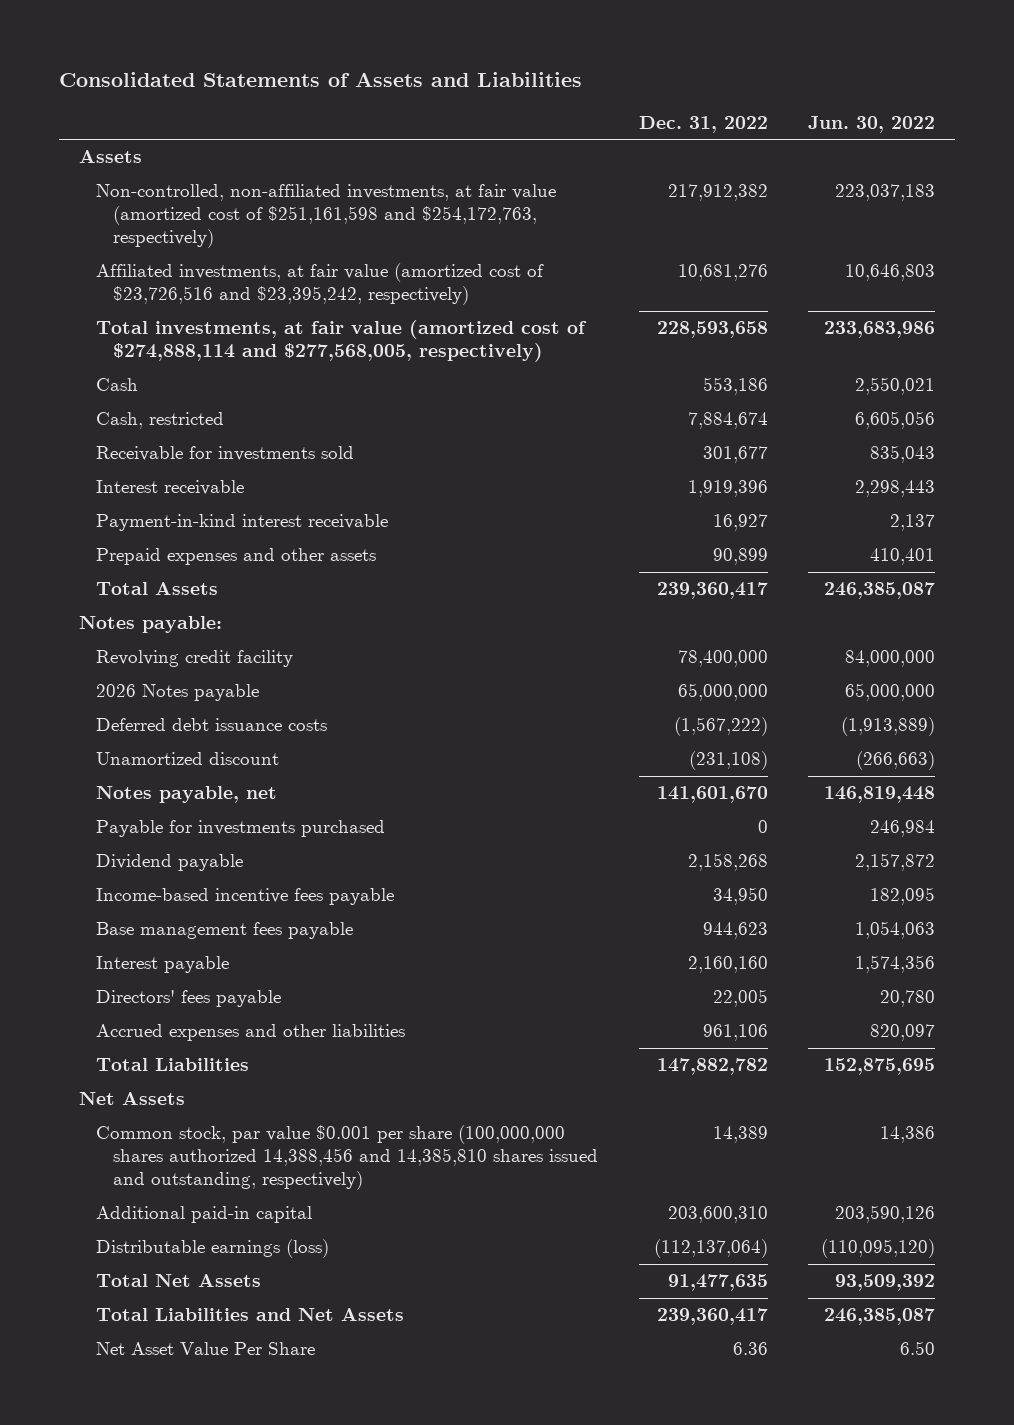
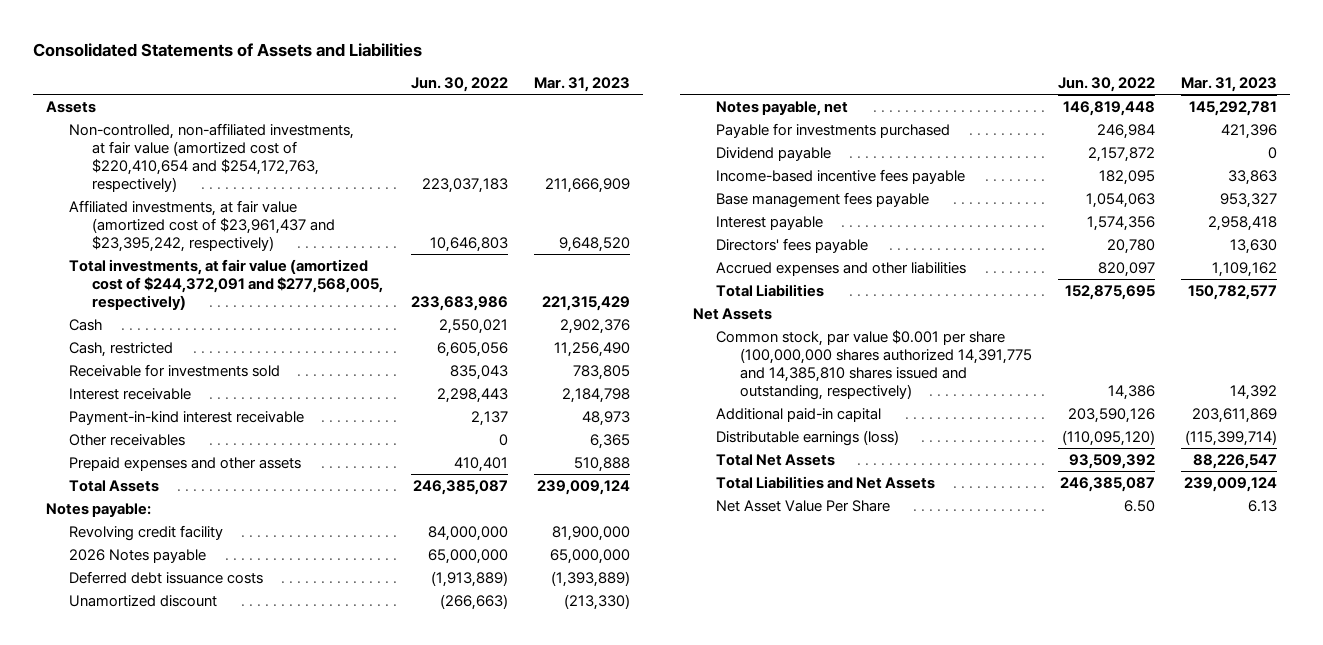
[638,115,768,133] Dec. 31, 2022 -> none
none -> [533,76,630,92] Mar. 31, 2023
[96,184,557,249] Non-controlled, non-affiliated investments, at fair value (amortized cost of $251,161,598 and $254,172,763, respectively) -> [69,122,355,193] Non-controlled, non-affiliated investments, at fair value (amortized cost of $220,410,654 and $254,172,763, respectively)
[96,263,545,306] Affiliated investments, at fair value (amortized cost of $23,726,516 and $23,395,242, respectively) -> [69,199,336,252] Affiliated investments, at fair value (amortized cost of $23,961,437 and $23,395,242, respectively)
[96,320,588,363] Total investments, at fair value (amortized cost of $274,888,114 and $277,568,005, respectively) -> [69,258,384,310] Total investments, at fair value (amortized cost of $244,372,091 and $277,568,005, respectively)
none -> [69,433,186,446] Other receivables
[96,1125,599,1191] Common stock, par value $0.001 per share (100,000,000 shares authorized 14,388,456 and 14,385,810 shares issued and outstanding, respectively) -> [716,329,1032,401] Common stock, par value $0.001 per share (100,000,000 shares authorized 14,391,775 and 14,385,810 shares issued and outstanding, respectively)

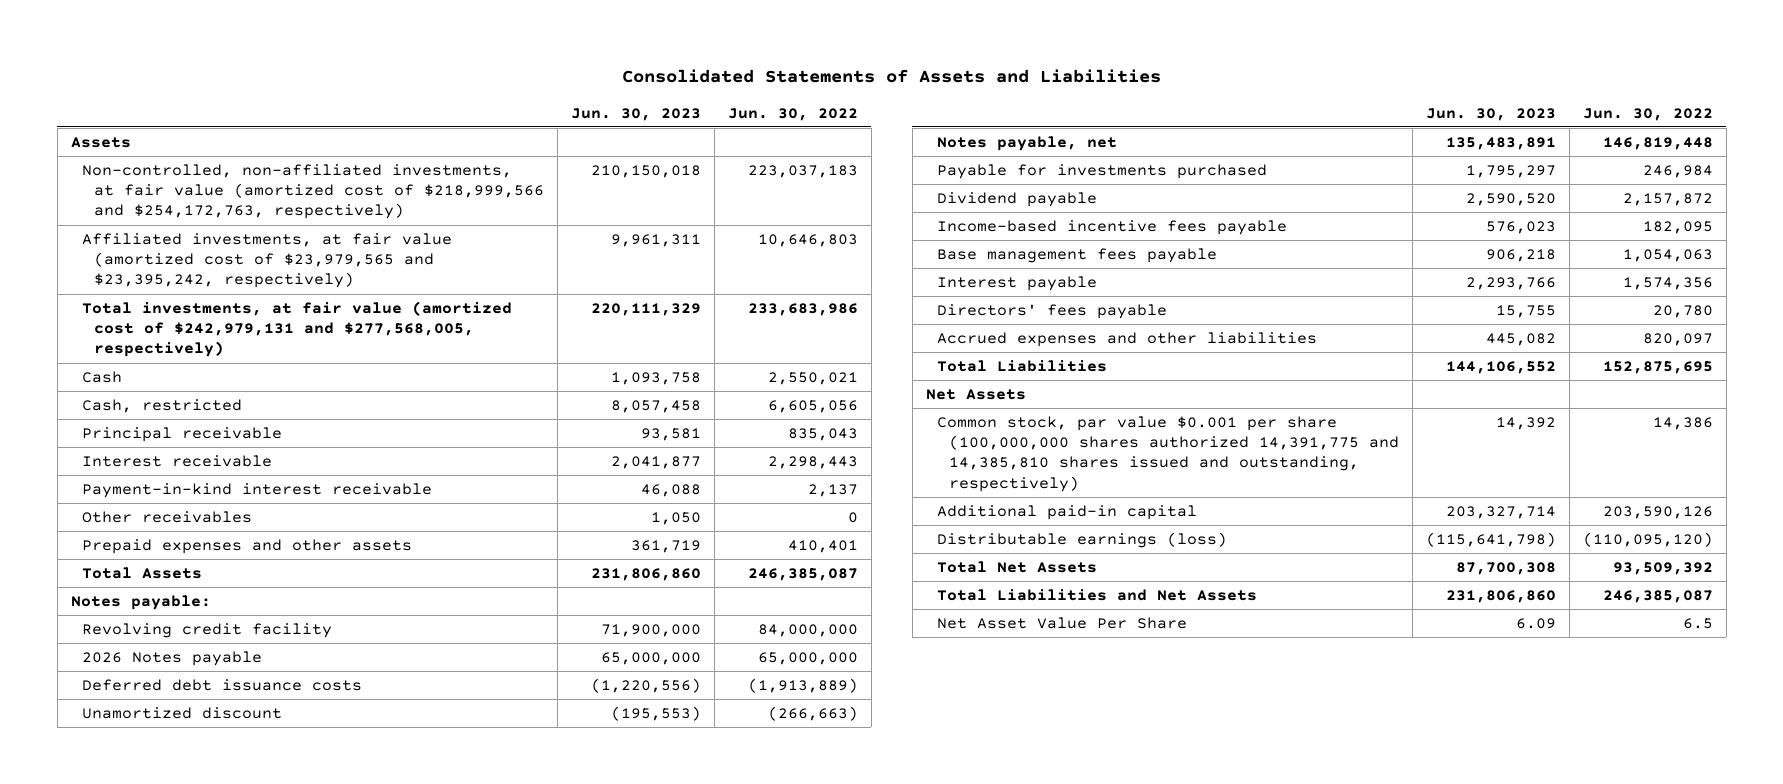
[533,76,630,92] Mar. 31, 2023 -> none
none -> [570,107,701,121] Jun. 30, 2023
[69,122,355,193] Non-controlled, non-affiliated investments, at fair value (amortized cost of $220,410,654 and $254,172,763, respectively) -> [82,163,544,220] Non-controlled, non-affiliated investments, at fair value (amortized cost of $218,999,566 and $254,172,763, respectively)
[69,199,336,252] Affiliated investments, at fair value (amortized cost of $23,961,437 and $23,395,242, respectively) -> [82,232,453,289] Affiliated investments, at fair value (amortized cost of $23,979,565 and $23,395,242, respectively)
[69,258,384,310] Total investments, at fair value (amortized cost of $244,372,091 and $277,568,005, respectively) -> [82,300,513,358] Total investments, at fair value (amortized cost of $242,979,131 and $277,568,005, respectively)
[69,363,281,377] Receivable for investments sold -> [82,426,283,442] Principal receivable
[1123,499,1155,512] 6.50 -> [1682,617,1713,629] 6.5

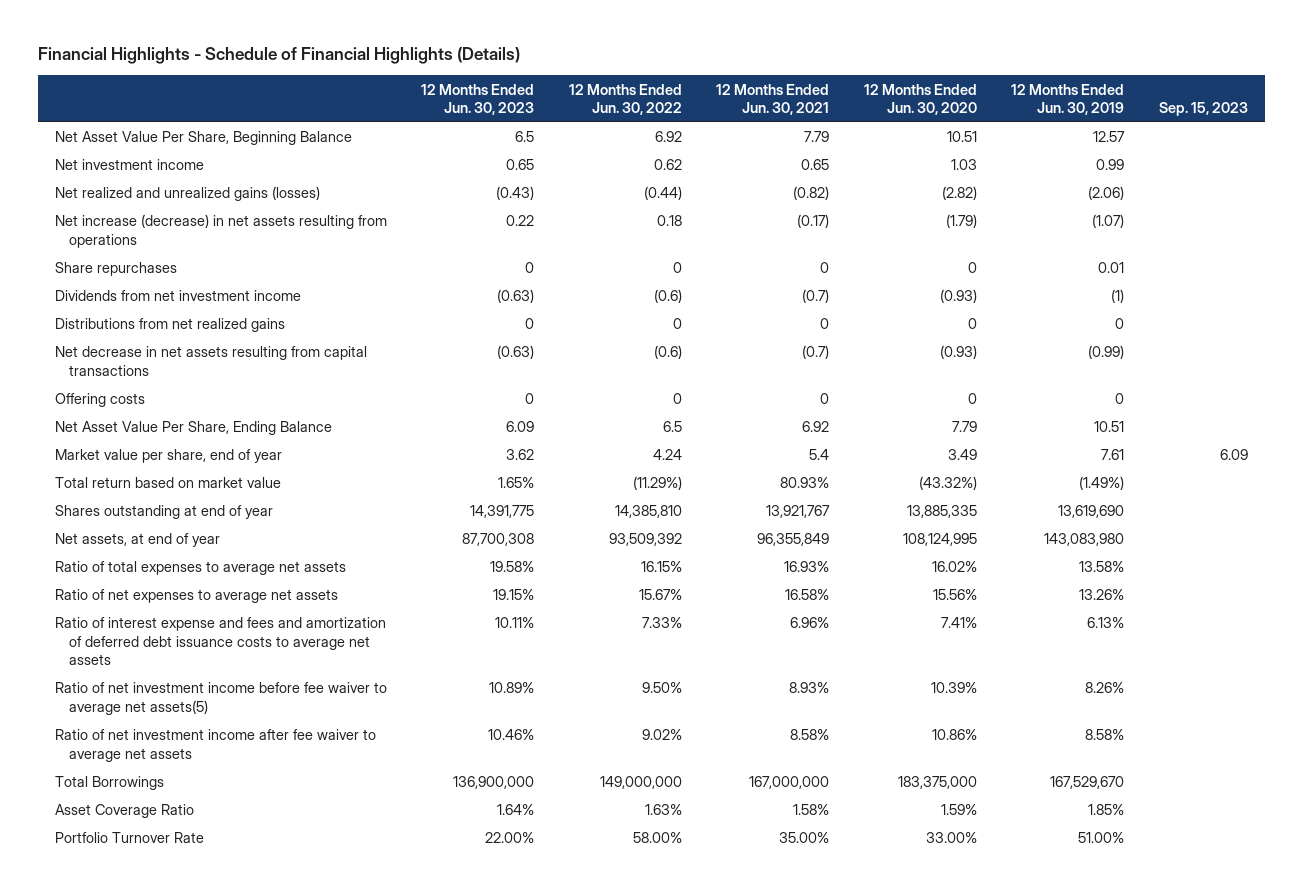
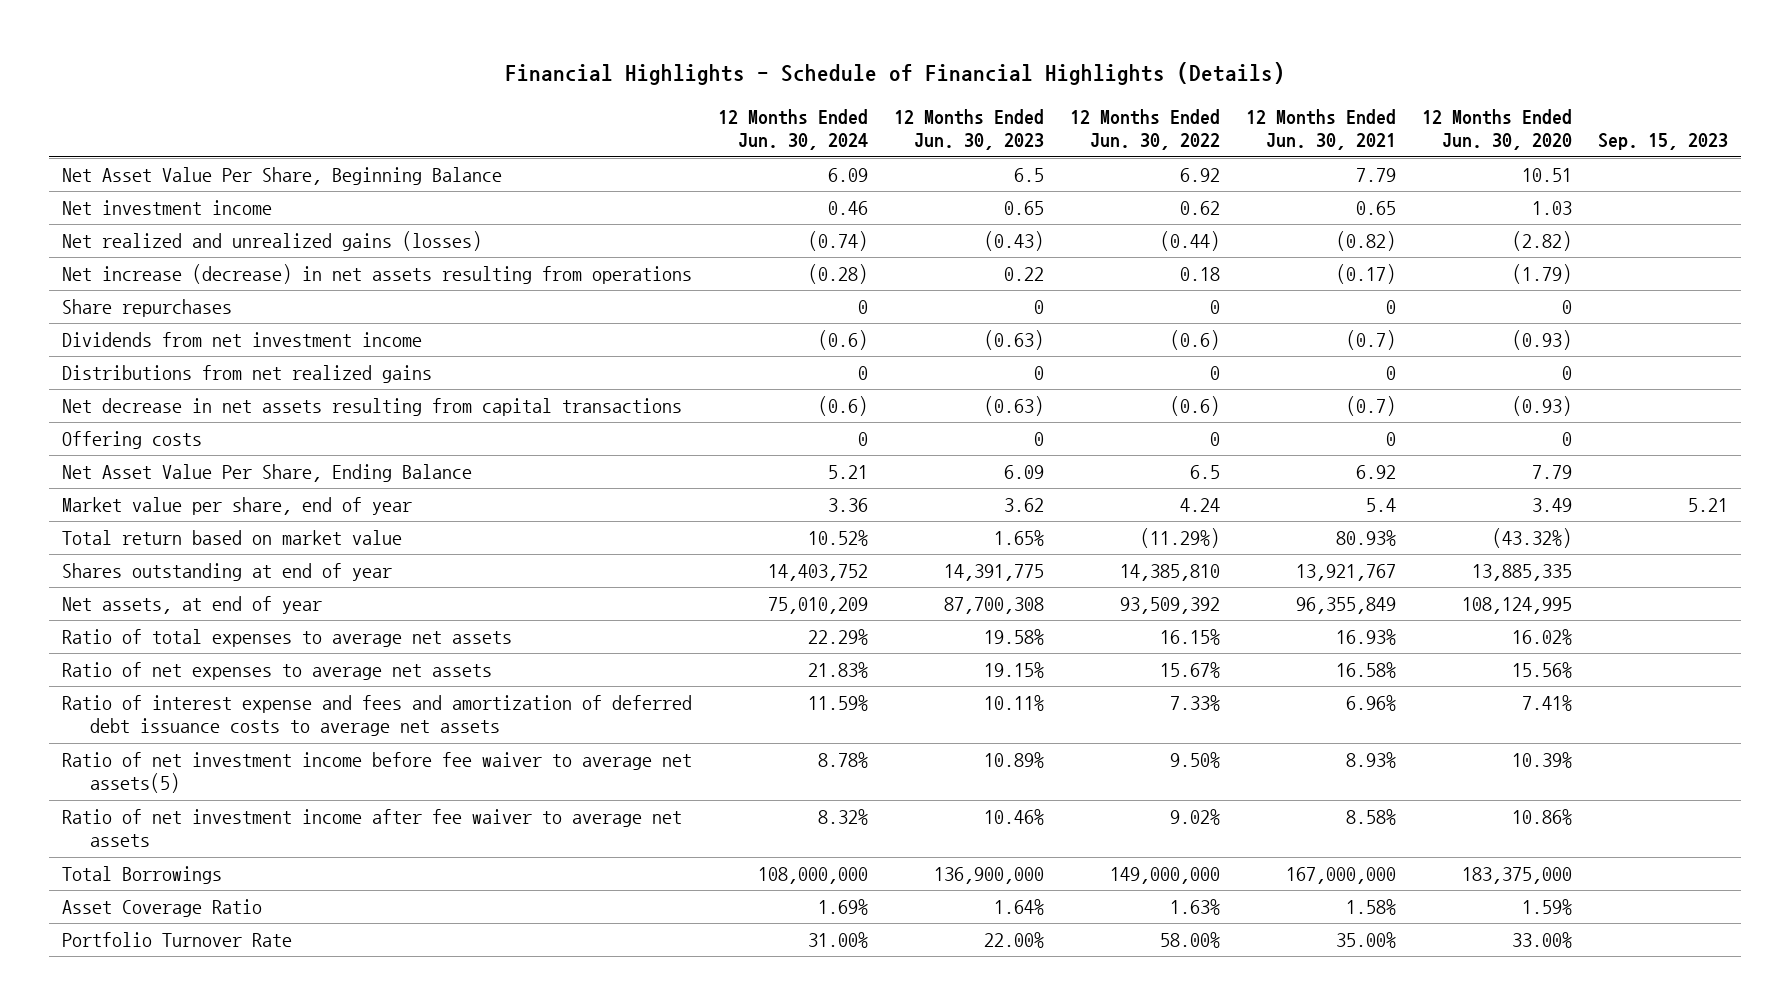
[1011,83,1125,115] 12 Months Ended Jun. 30, 2019 -> none
none -> [717,108,868,151] 12 Months Ended Jun. 30, 2024
[1219,449,1248,461] 6.09 -> [1687,498,1728,513] 5.21

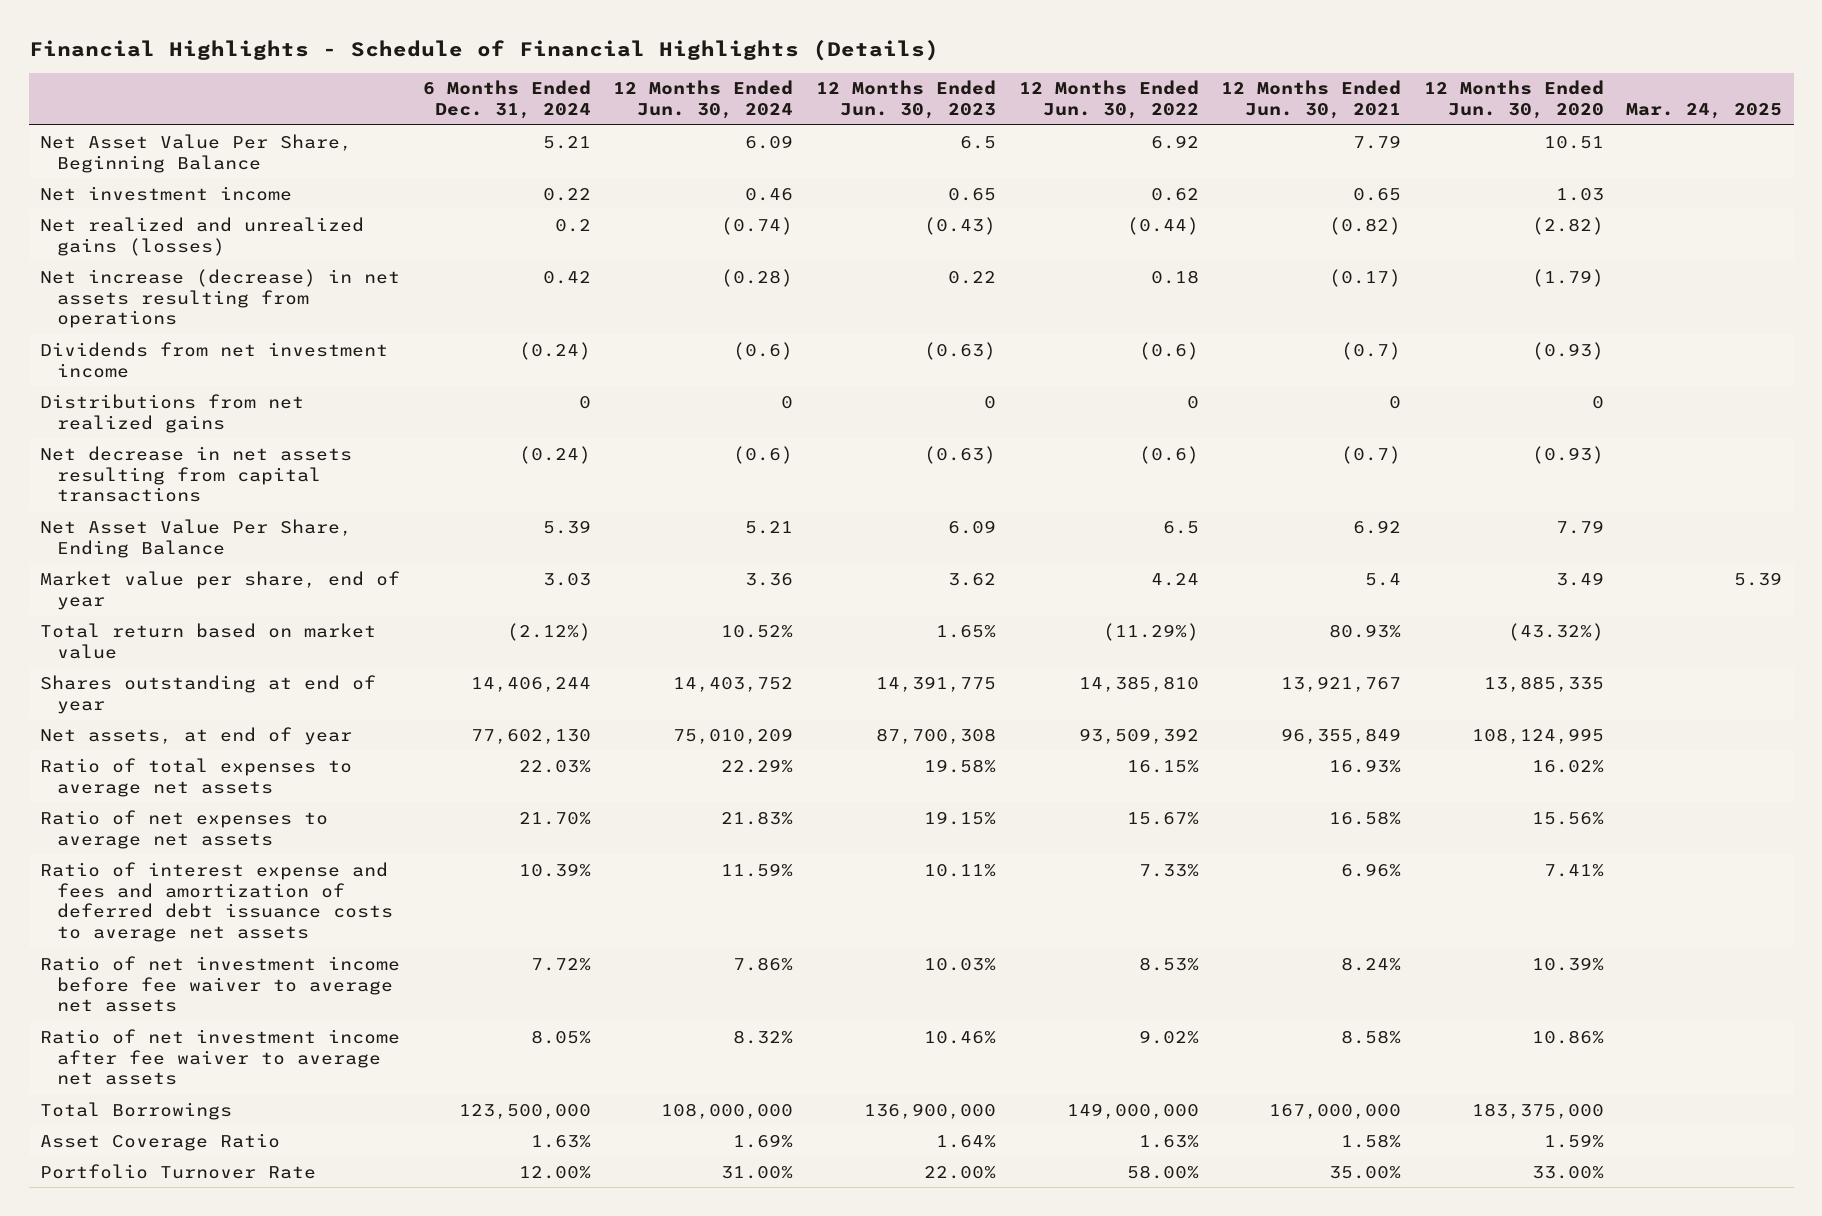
[1597,133,1728,151] Sep. 15, 2023 -> none
none -> [422,80,591,120] 6 Months Ended Dec. 31, 2024
none -> [1626,103,1783,120] Mar. 24, 2025
[61,299,232,318] Share repurchases -> none
[61,431,202,450] Offering costs -> none
[61,752,692,794] Ratio of net investment income before fee waiver to average net assets(5) -> [40,955,401,1013] Ratio of net investment income before fee waiver to average net assets
[817,752,868,769] 8.78% -> [733,956,794,971] 7.86%
[983,752,1044,769] 10.89% -> [923,957,996,971] 10.03%
[1169,752,1220,769] 9.50% -> [1138,956,1199,971] 8.53%
[1345,752,1396,769] 8.93% -> [1341,956,1402,971] 8.24%

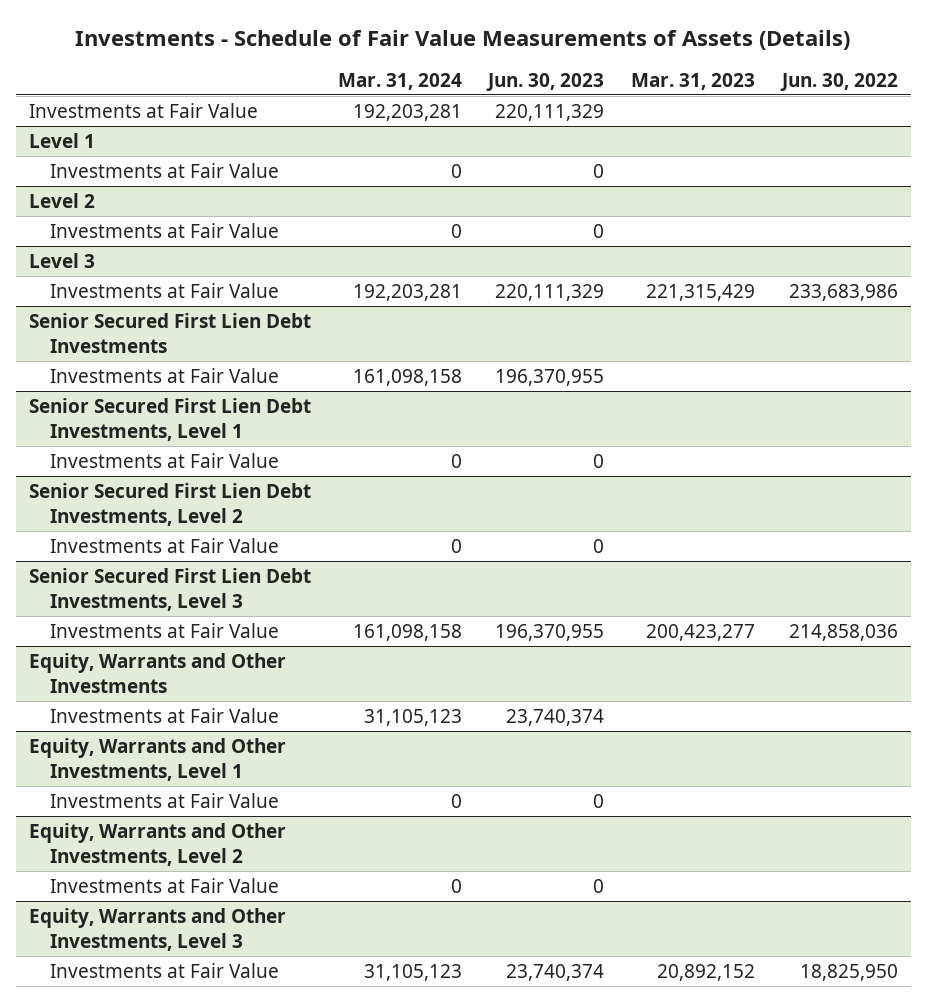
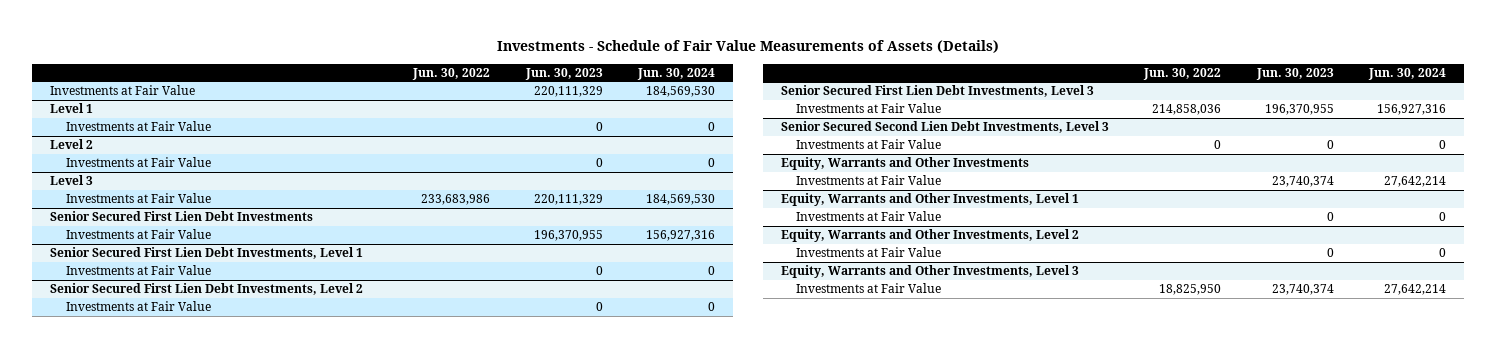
[337,72,462,90] Mar. 31, 2024 -> none
[631,72,756,90] Mar. 31, 2023 -> none
none -> [637,67,716,80] Jun. 30, 2024
none -> [780,121,1109,134] Senior Secured Second Lien Debt Investments, Level 3
none -> [796,139,942,150] Investments at Fair Value

